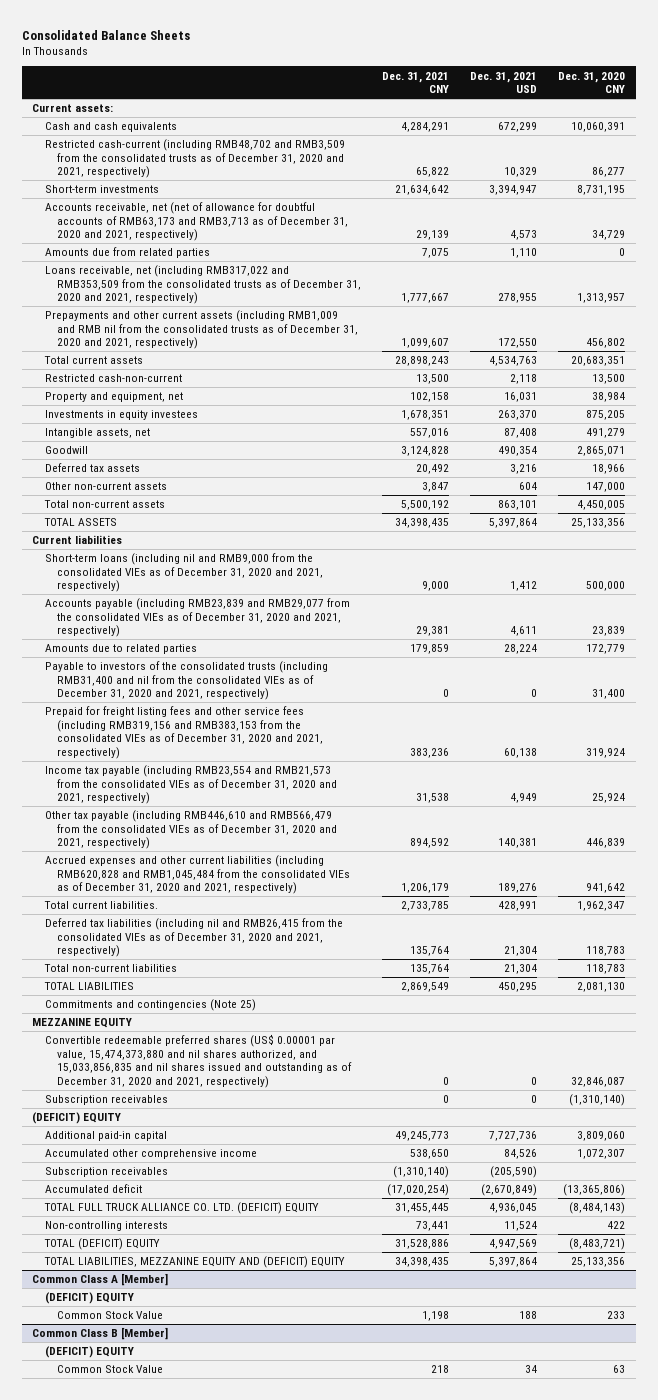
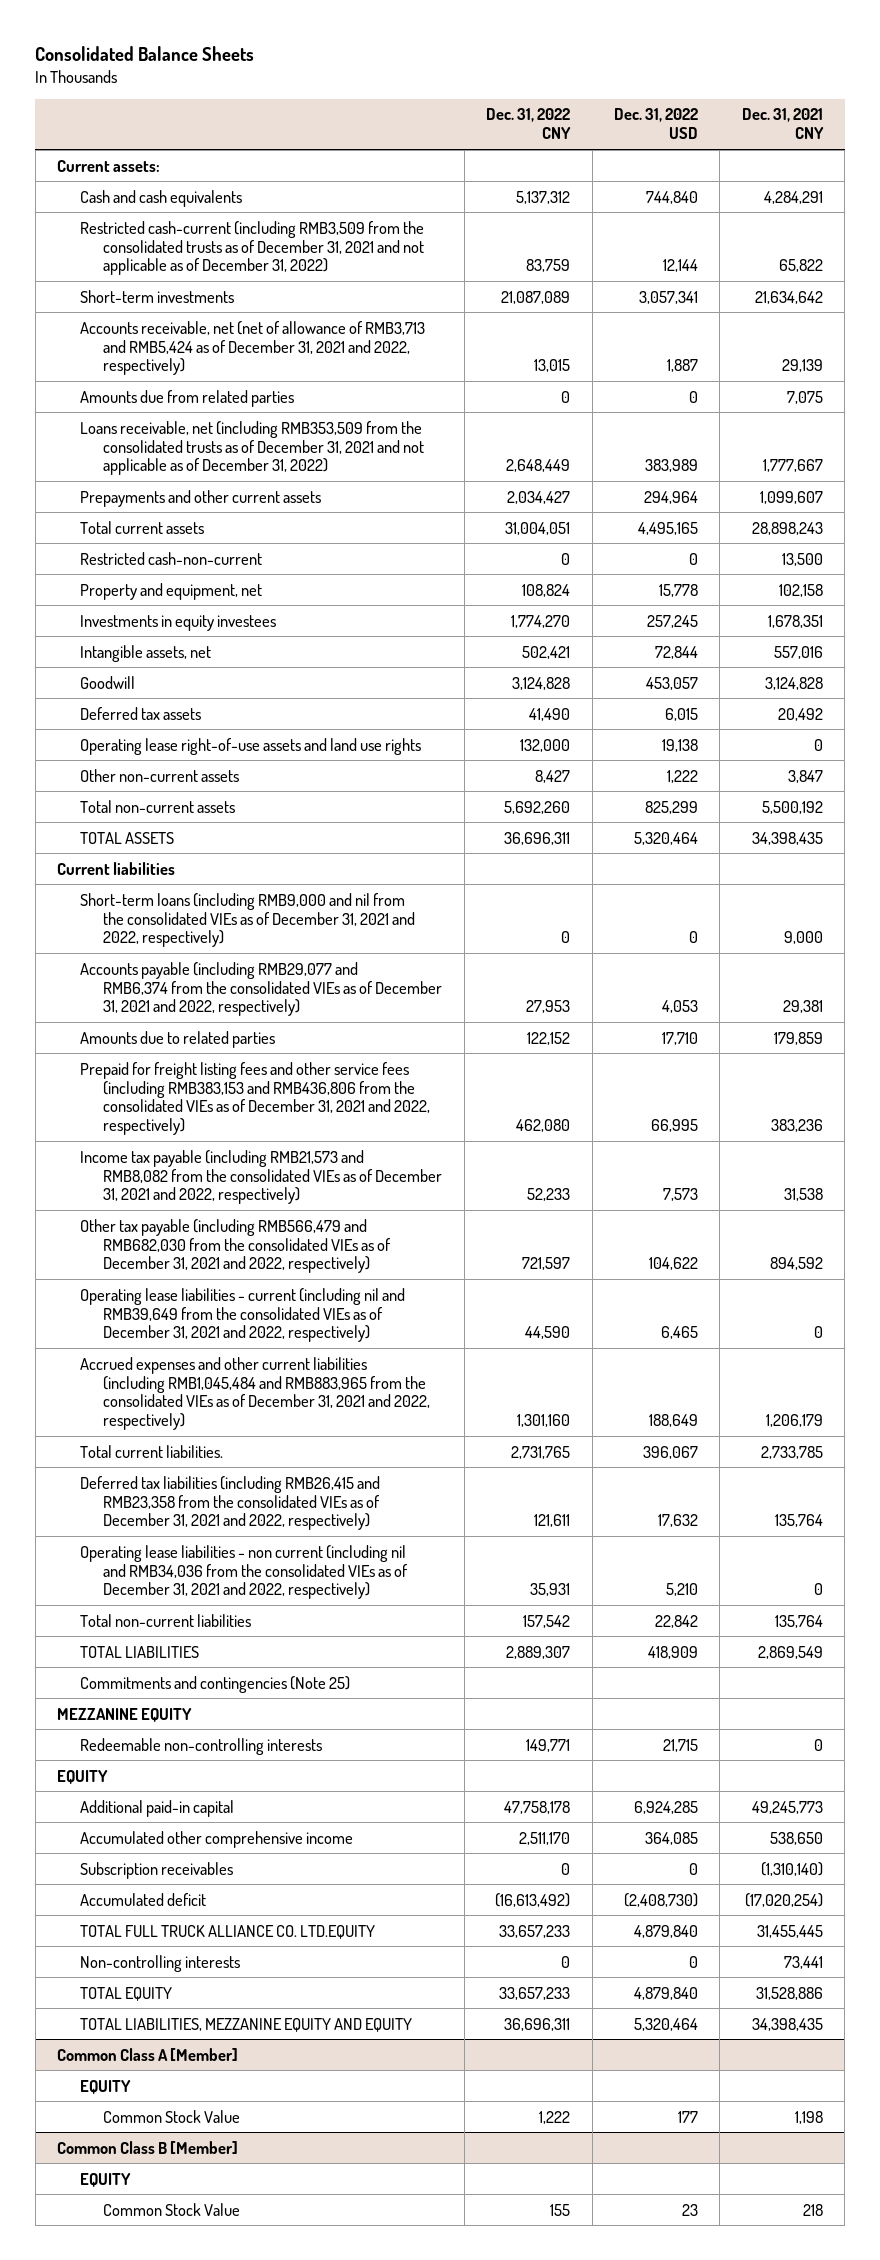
[470,71,538,94] Dec. 31, 2021 USD -> none
[558,71,626,94] Dec. 31, 2020 CNY -> none
none -> [486,108,572,140] Dec. 31, 2022 CNY
none -> [613,108,698,140] Dec. 31, 2022 USD
[44,139,345,179] Restricted cash-current (including RMB48,702 and RMB3,509 from the consolidated trusts as of December 31, 2020 and 2021, respectively) -> [80,220,425,276] Restricted cash-current (including RMB3,509 from the consolidated trusts as of December 31, 2021 and not applicable as of December 31, 2022)
[44,202,348,242] Accounts receivable, net (net of allowance for doubtful accounts of RMB63,173 and RMB3,713 as of December 31, 2020 and 2021, respectively) -> [80,320,426,376] Accounts receivable, net (net of allowance of RMB3,713 and RMB5,424 as of December 31, 2021 and 2022, respectively)
[44,265,361,305] Loans receivable, net (including RMB317,022 and RMB353,509 from the consolidated trusts as of December 31, 2020 and 2021, respectively) -> [80,420,425,476] Loans receivable, net (including RMB353,509 from the consolidated trusts as of December 31, 2021 and not applicable as of December 31, 2022)
[44,310,358,350] Prepayments and other current assets (including RMB1,009 and RMB nil from the consolidated trusts as of December 31, 2020 and 2021, respectively) -> [80,489,322,507] Prepayments and other current assets
none -> [80,737,422,755] Operating lease right-of-use assets and land use rights
[44,553,323,593] Short-term loans (including nil and RMB9,000 from the consolidated VIEs as of December 31, 2020 and 2021, respectively) -> [80,892,416,948] Short-term loans (including RMB9,000 and nil from the consolidated VIEs as of December 31, 2021 and 2022, respectively)
[44,598,350,638] Accounts payable (including RMB23,839 and RMB29,077 from the consolidated VIEs as of December 31, 2020 and 2021, respectively) -> [80,961,443,1017] Accounts payable (including RMB29,077 and RMB6,374 from the consolidated VIEs as of December 31, 2021 and 2022, respectively)
[44,661,328,701] Payable to investors of the consolidated trusts (including RMB31,400 and nil from the consolidated VIEs as of December 31, 2020 and 2021, respectively) -> none
[44,706,323,759] Prepaid for freight listing fees and other service fees (including RMB319,156 and RMB383,153 from the consolidated VIEs as of December 31, 2020 and 2021, respectively) -> [80,1061,431,1136] Prepaid for freight listing fees and other service fees (including RMB383,153 and RMB436,806 from the consolidated VIEs as of December 31, 2021 and 2022, respectively)
[44,765,337,805] Income tax payable (including RMB23,554 and RMB21,573 from the consolidated VIEs as of December 31, 2020 and 2021, respectively) -> [80,1149,443,1205] Income tax payable (including RMB21,573 and RMB8,082 from the consolidated VIEs as of December 31, 2021 and 2022, respectively)
[44,810,337,850] Other tax payable (including RMB446,610 and RMB566,479 from the consolidated VIEs as of December 31, 2020 and 2021, respectively) -> [80,1218,392,1274] Other tax payable (including RMB566,479 and RMB682,030 from the consolidated VIEs as of December 31, 2021 and 2022, respectively)
none -> [80,1287,406,1343] Operating lease liabilities - current (including nil and RMB39,649 from the consolidated VIEs as of December 31, 2021 and 2022, respectively)
[44,855,350,895] Accrued expenses and other current liabilities (including RMB620,828 and RMB1,045,484 from the consolidated VIEs as of December 31, 2020 and 2021, respectively) -> [80,1356,431,1431] Accrued expenses and other current liabilities (including RMB1,045,484 and RMB883,965 from the consolidated VIEs as of December 31, 2021 and 2022, respectively)
[44,918,343,958] Deferred tax liabilities (including nil and RMB26,415 from the consolidated VIEs as of December 31, 2020 and 2021, respectively) -> [80,1475,381,1531] Deferred tax liabilities (including RMB26,415 and RMB23,358 from the consolidated VIEs as of December 31, 2021 and 2022, respectively)
none -> [80,1544,409,1600] Operating lease liabilities - non current (including nil and RMB34,036 from the consolidated VIEs as of December 31, 2021 and 2022, respectively)
[44,1034,352,1088] Convertible redeemable preferred shares (US$ 0.00001 par value, 15,474,373,880 and nil shares authorized, and 15,033,856,835 and nil shares issued and outstanding as of December 31, 2020 and 2021, respectively) -> none
[44,1095,168,1106] Subscription receivables -> none
none -> [80,1737,323,1755] Redeemable non-controlling interests
[32,1112,122,1125] (DEFICIT) EQUITY -> [57,1769,109,1784] EQUITY
[43,1202,319,1215] TOTAL FULL TRUCK ALLIANCE CO. LTD. (DEFICIT) EQUITY -> [80,1924,376,1939] TOTAL FULL TRUCK ALLIANCE CO. LTD.EQUITY
[43,1238,160,1251] TOTAL (DEFICIT) EQUITY -> [80,1986,173,2001] TOTAL EQUITY
[43,1256,345,1269] TOTAL LIABILITIES, MEZZANINE EQUITY AND (DEFICIT) EQUITY -> [80,2017,413,2032] TOTAL LIABILITIES, MEZZANINE EQUITY AND EQUITY
[44,1292,134,1305] (DEFICIT) EQUITY -> [80,2079,132,2094] EQUITY
[44,1346,134,1359] (DEFICIT) EQUITY -> [80,2172,132,2187] EQUITY

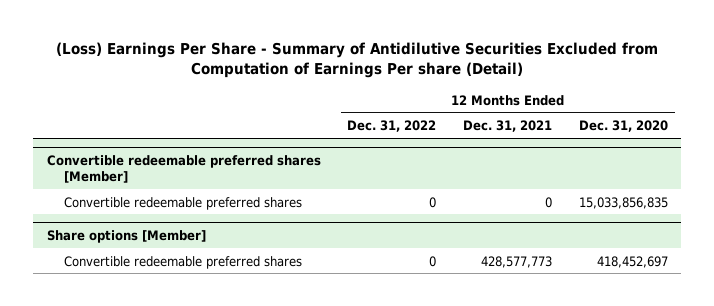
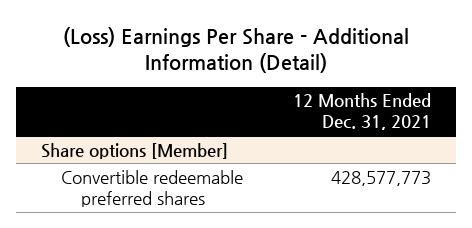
[56,41,659,78] (Loss) Earnings Per Share - Summary of Antidilutive Securities Excluded from Computation of Earnings Per share (Detail) -> [63,26,410,74] (Loss) Earnings Per Share - Additional Information (Detail)
[347,120,437,133] Dec. 31, 2022 -> none
[578,120,668,133] Dec. 31, 2020 -> none
[46,154,321,184] Convertible redeemable preferred shares [Member] -> none
[64,196,303,210] Convertible redeemable preferred shares -> none

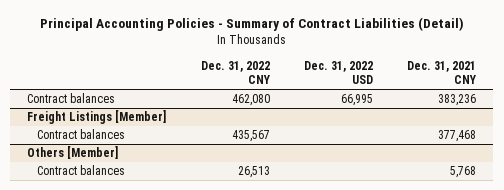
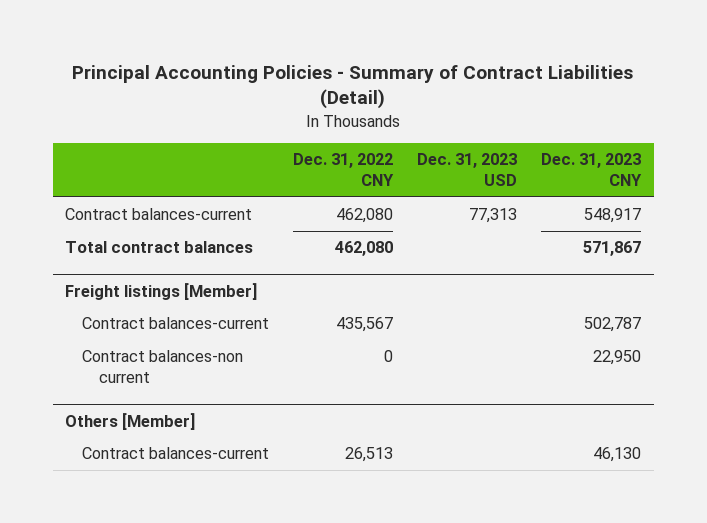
[303,60,373,85] Dec. 31, 2022 USD -> none
[407,60,477,85] Dec. 31, 2021 CNY -> none
none -> [417,153,518,187] Dec. 31, 2023 USD
none -> [541,153,643,187] Dec. 31, 2023 CNY
[27,93,116,104] Contract balances -> [65,208,253,221] Contract balances-current
none -> [65,241,254,254] Total contract balances
[27,110,167,125] Freight Listings [Member] -> [65,282,258,300] Freight listings [Member]
[36,129,125,140] Contract balances -> [81,317,269,330] Contract balances-current
none -> [81,350,243,384] Contract balances-non current
[36,165,125,176] Contract balances -> [81,447,269,460] Contract balances-current

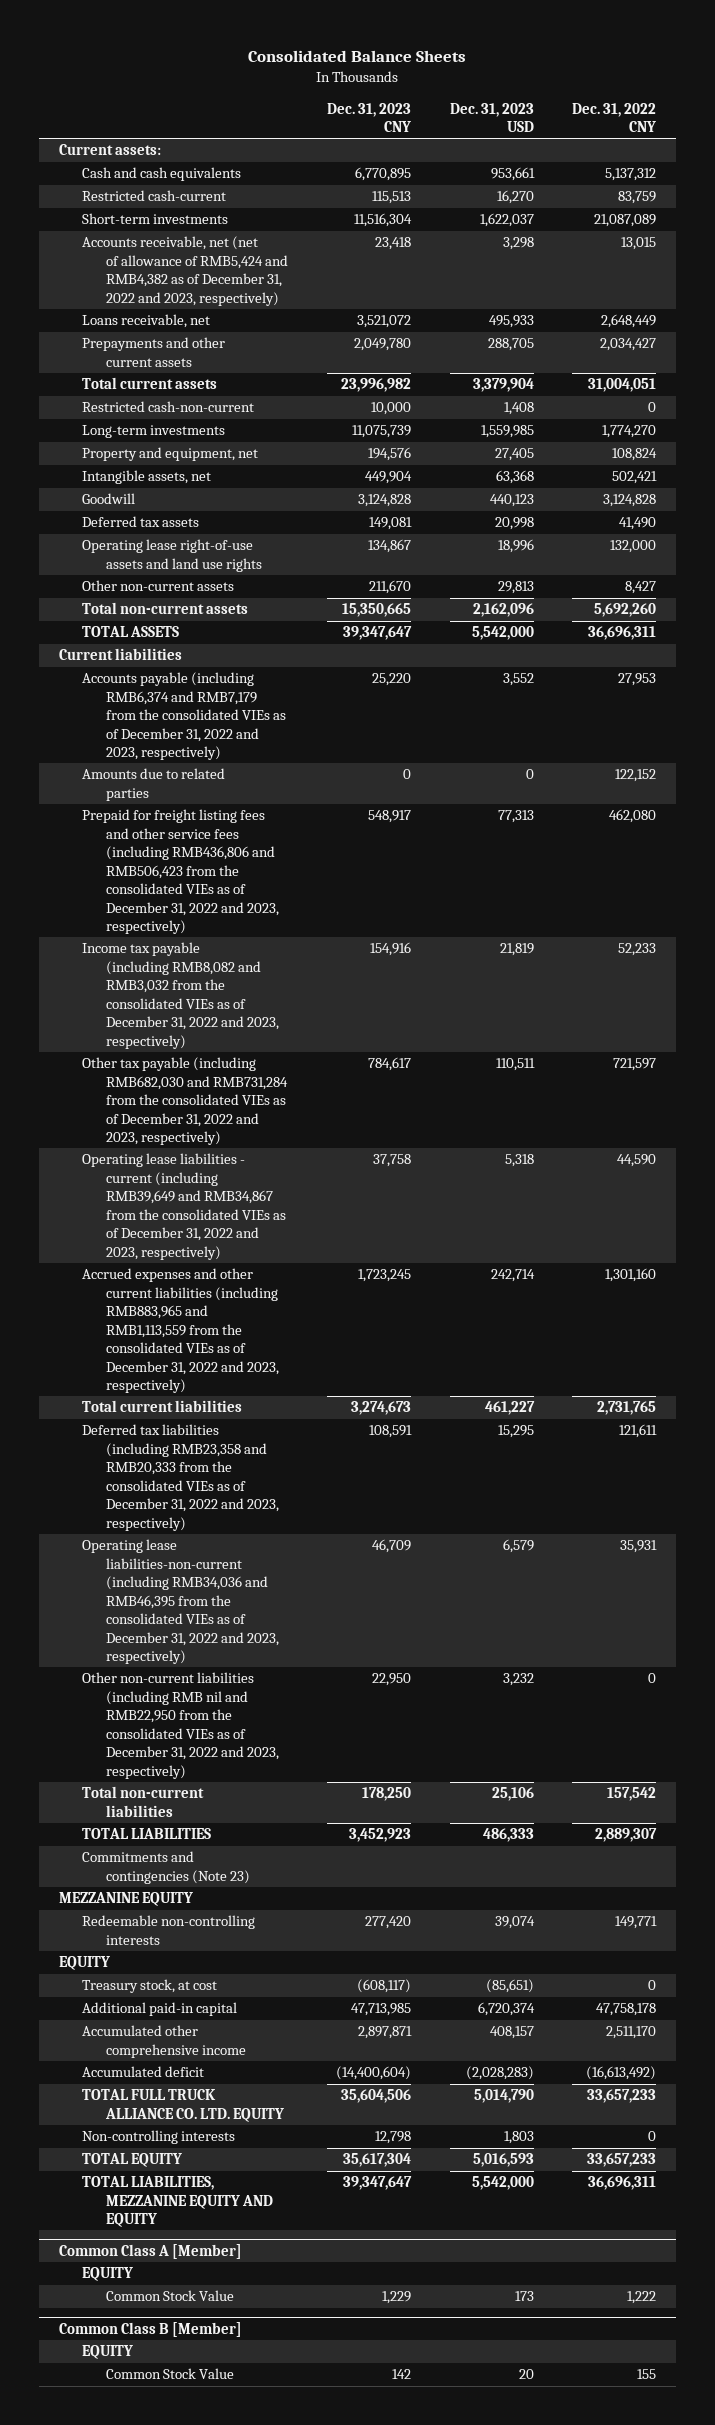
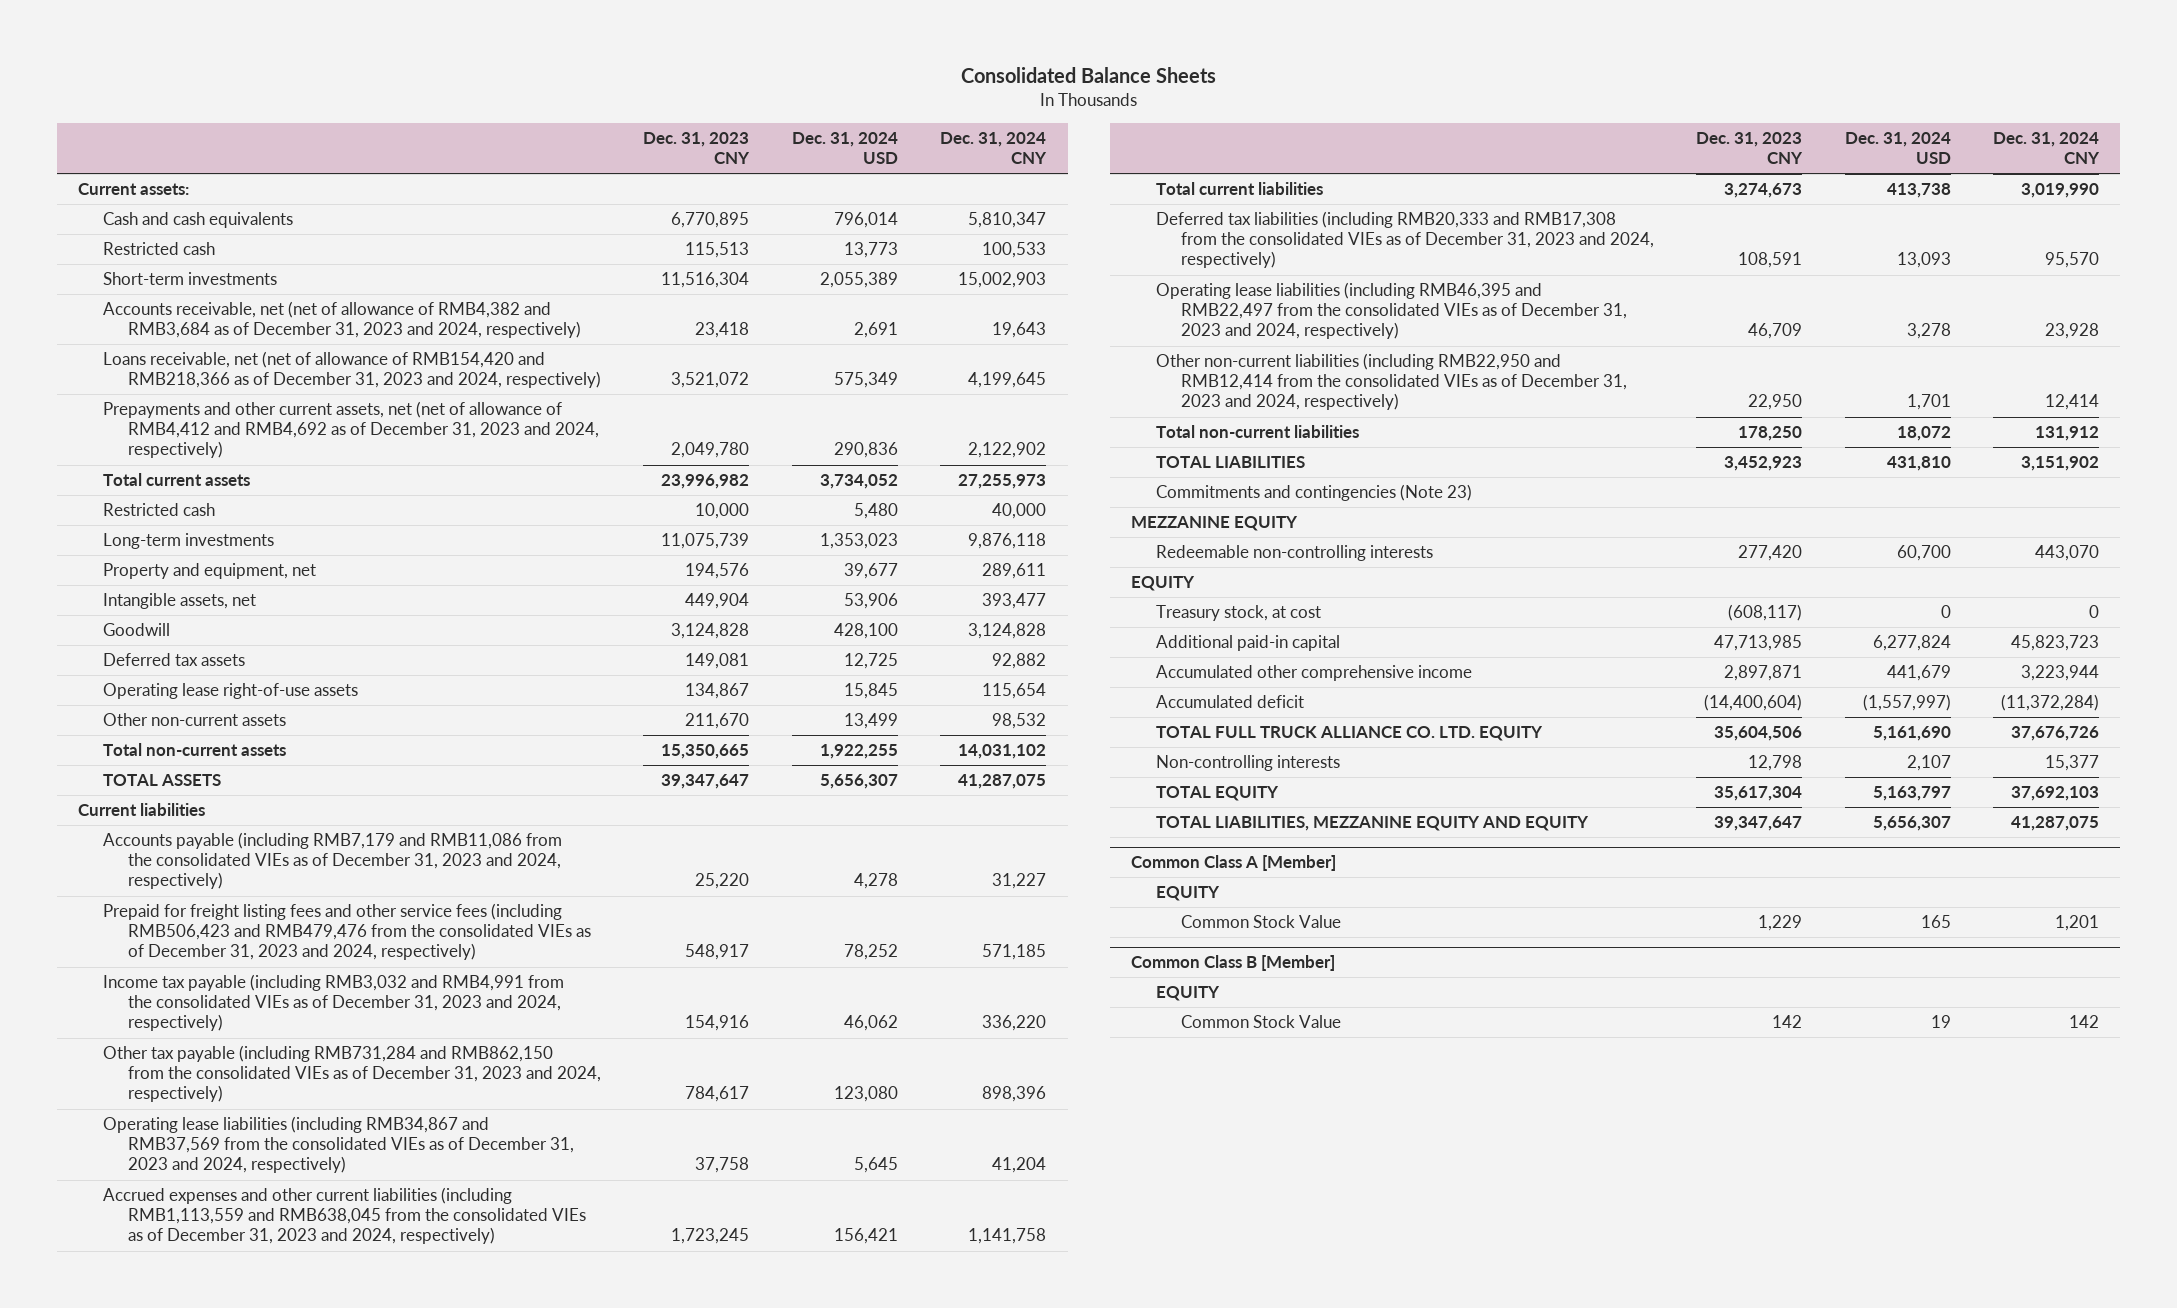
[449,102,534,133] Dec. 31, 2023 USD -> none
[572,102,657,133] Dec. 31, 2022 CNY -> none
none -> [791,131,898,164] Dec. 31, 2024 USD
none -> [940,131,1048,164] Dec. 31, 2024 CNY
[82,190,227,202] Restricted cash-current -> [103,242,216,256] Restricted cash
[82,236,289,306] Accounts receivable, net (net of allowance of RMB5,424 and RMB4,382 as of December 31, 2022 and 2023, respectively) -> [103,301,581,339] Accounts receivable, net (net of allowance of RMB4,382 and RMB3,684 as of December 31, 2023 and 2024, respectively)
[82,314,211,329] Loans receivable, net -> [103,351,601,389] Loans receivable, net (net of allowance of RMB154,420 and RMB218,366 as of December 31, 2023 and 2024, respectively)
[82,337,226,367] Prepayments and other current assets -> [103,401,599,459] Prepayments and other current assets, net (net of allowance of RMB4,412 and RMB4,692 as of December 31, 2023 and 2024, respectively)
[82,401,255,413] Restricted cash-non-current -> [103,503,216,517] Restricted cash
[82,539,263,572] Operating lease right-of-use assets and land use rights -> [103,683,359,700] Operating lease right-of-use assets
[82,768,226,801] Amounts due to related parties -> none
[82,672,287,761] Accounts payable (including RMB6,374 and RMB7,179 from the consolidated VIEs as of December 31, 2022 and 2023, respectively) -> [103,832,563,890] Accounts payable (including RMB7,179 and RMB11,086 from the consolidated VIEs as of December 31, 2023 and 2024, respectively)
[82,809,280,934] Prepaid for freight listing fees and other service fees (including RMB436,806 and RMB506,423 from the consolidated VIEs as of December 31, 2022 and 2023, respectively) -> [103,903,591,961] Prepaid for freight listing fees and other service fees (including RMB506,423 and RMB479,476 from the consolidated VIEs as of December 31, 2023 and 2024, respectively)
[82,942,280,1049] Income tax payable (including RMB8,082 and RMB3,032 from the consolidated VIEs as of December 31, 2022 and 2023, respectively) -> [103,974,565,1032] Income tax payable (including RMB3,032 and RMB4,991 from the consolidated VIEs as of December 31, 2023 and 2024, respectively)
[82,1057,289,1146] Other tax payable (including RMB682,030 and RMB731,284 from the consolidated VIEs as of December 31, 2022 and 2023, respectively) -> [103,1045,601,1103] Other tax payable (including RMB731,284 and RMB862,150 from the consolidated VIEs as of December 31, 2023 and 2024, respectively)
[82,1153,287,1260] Operating lease liabilities - current (including RMB39,649 and RMB34,867 from the consolidated VIEs as of December 31, 2022 and 2023, respectively) -> [103,1116,574,1174] Operating lease liabilities (including RMB34,867 and RMB37,569 from the consolidated VIEs as of December 31, 2023 and 2024, respectively)
[82,1268,280,1393] Accrued expenses and other current liabilities (including RMB883,965 and RMB1,113,559 from the consolidated VIEs as of December 31, 2022 and 2023, respectively) -> [103,1187,586,1245] Accrued expenses and other current liabilities (including RMB1,113,559 and RMB638,045 from the consolidated VIEs as of December 31, 2023 and 2024, respectively)
[82,1424,280,1531] Deferred tax liabilities (including RMB23,358 and RMB20,333 from the consolidated VIEs as of December 31, 2022 and 2023, respectively) -> [1155,211,1654,269] Deferred tax liabilities (including RMB20,333 and RMB17,308 from the consolidated VIEs as of December 31, 2023 and 2024, respectively)
[82,1539,280,1664] Operating lease liabilities-non-current (including RMB34,036 and RMB46,395 from the consolidated VIEs as of December 31, 2022 and 2023, respectively) -> [1155,282,1627,340] Operating lease liabilities (including RMB46,395 and RMB22,497 from the consolidated VIEs as of December 31, 2023 and 2024, respectively)
[82,1672,280,1779] Other non-current liabilities (including RMB nil and RMB22,950 from the consolidated VIEs as of December 31, 2022 and 2023, respectively) -> [1155,353,1627,411] Other non-current liabilities (including RMB22,950 and RMB12,414 from the consolidated VIEs as of December 31, 2023 and 2024, respectively)

